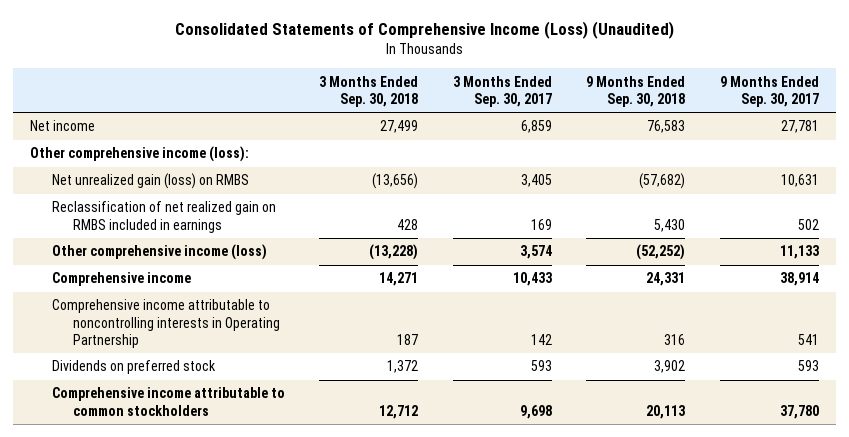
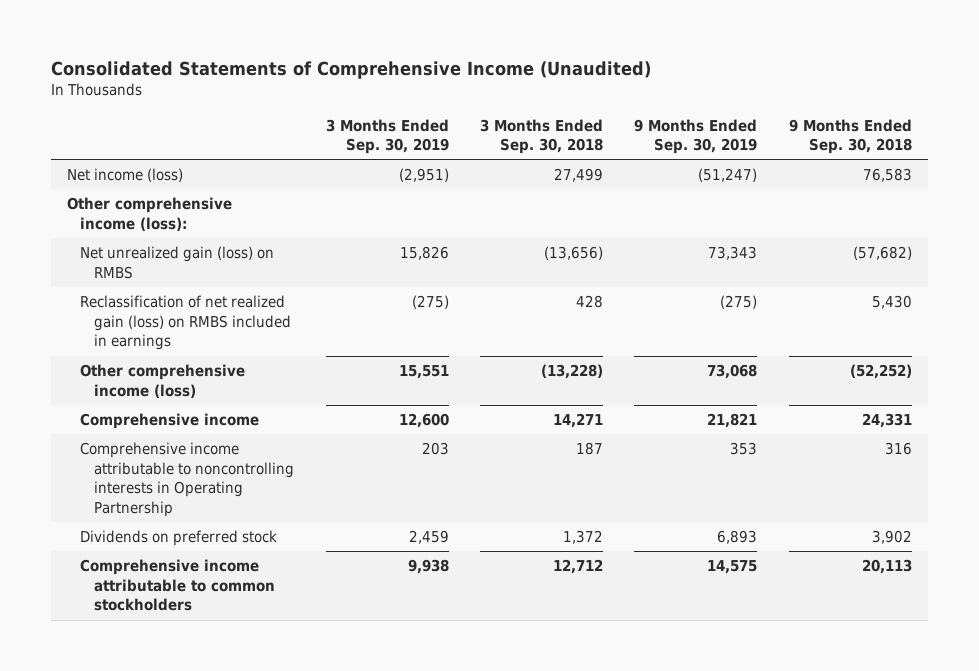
[174,21,674,40] Consolidated Statements of Comprehensive Income (Loss) (Unaudited) -> [50,60,651,79] Consolidated Statements of Comprehensive Income (Unaudited)
[452,75,552,108] 3 Months Ended Sep. 30, 2017 -> none
[720,75,820,108] 9 Months Ended Sep. 30, 2017 -> none
none -> [325,118,449,155] 3 Months Ended Sep. 30, 2019
none -> [634,118,758,155] 9 Months Ended Sep. 30, 2019
[30,120,96,132] Net income -> [66,168,183,183] Net income (loss)
[51,201,276,233] Reclassification of net realized gain on RMBS included in earnings -> [80,295,292,351] Reclassification of net realized gain (loss) on RMBS included in earnings

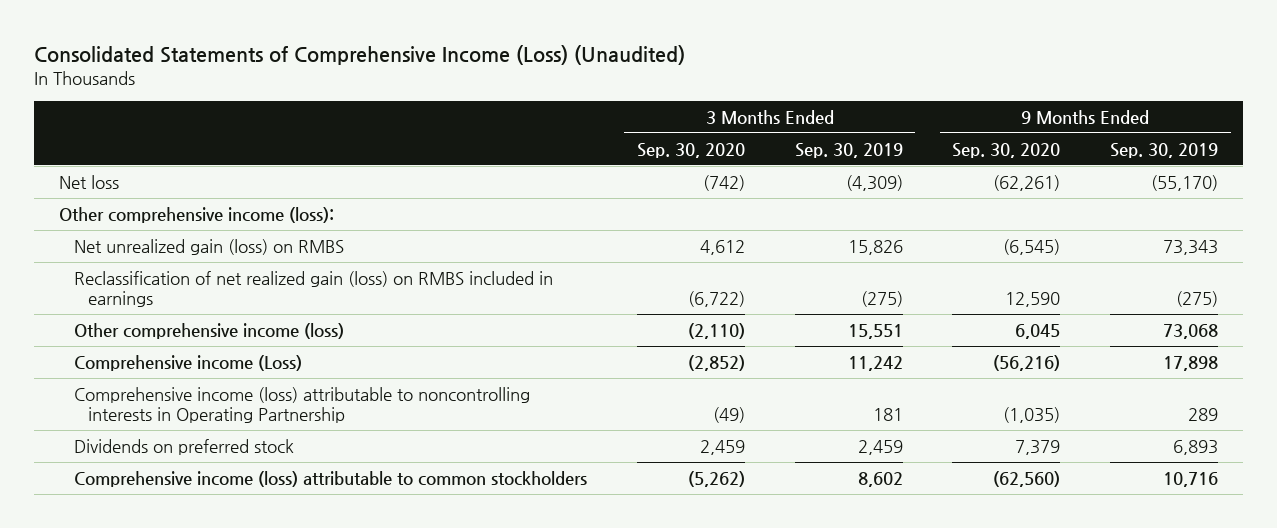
[50,60,651,79] Consolidated Statements of Comprehensive Income (Unaudited) -> [34,44,686,65] Consolidated Statements of Comprehensive Income (Loss) (Unaudited)
[480,118,604,155] 3 Months Ended Sep. 30, 2018 -> none
[788,118,912,155] 9 Months Ended Sep. 30, 2018 -> none
none -> [636,142,745,158] Sep. 30, 2020
none -> [952,142,1061,158] Sep. 30, 2020
[66,168,183,183] Net income (loss) -> [59,174,120,189] Net loss
[398,168,449,183] (2,951) -> [845,174,903,191] (4,309)
[698,168,758,183] (51,247) -> [1151,174,1219,191] (55,170)
[80,413,260,430] Comprehensive income -> [73,354,302,371] Comprehensive income (Loss)
[398,413,449,429] 12,600 -> [847,355,903,371] 11,242
[707,413,758,429] 21,821 -> [1163,355,1219,371] 17,898
[80,442,295,518] Comprehensive income attributable to noncontrolling interests in Operating Partnership -> [73,386,530,423] Comprehensive income (loss) attributable to noncontrolling interests in Operating Partnership
[421,442,449,456] 203 -> [872,407,903,421] 181
[730,442,758,456] 353 -> [1188,407,1219,421] 289
[80,559,276,612] Comprehensive income attributable to common stockholders -> [73,470,587,487] Comprehensive income (loss) attributable to common stockholders
[407,559,449,575] 9,938 -> [857,471,903,487] 8,602
[707,560,758,575] 14,575 -> [1163,471,1219,487] 10,716

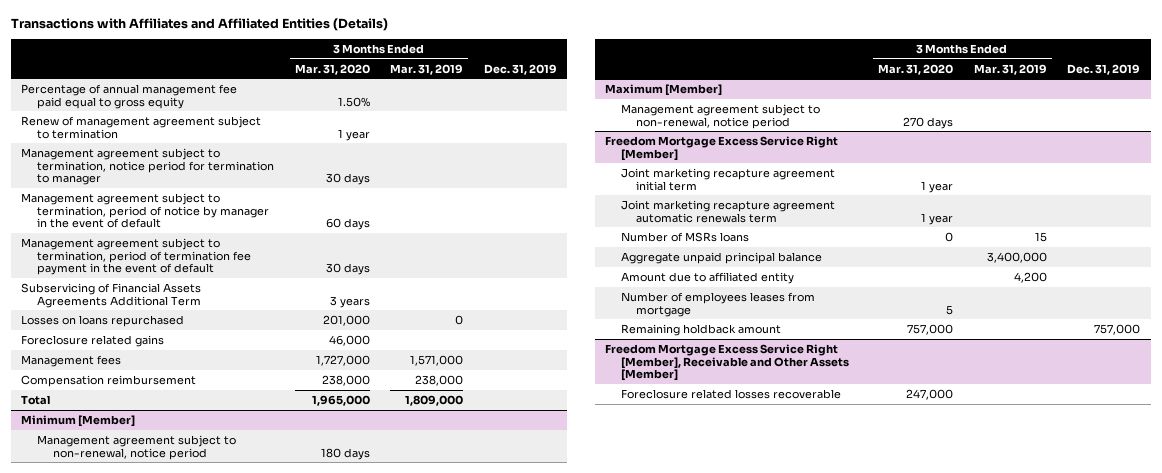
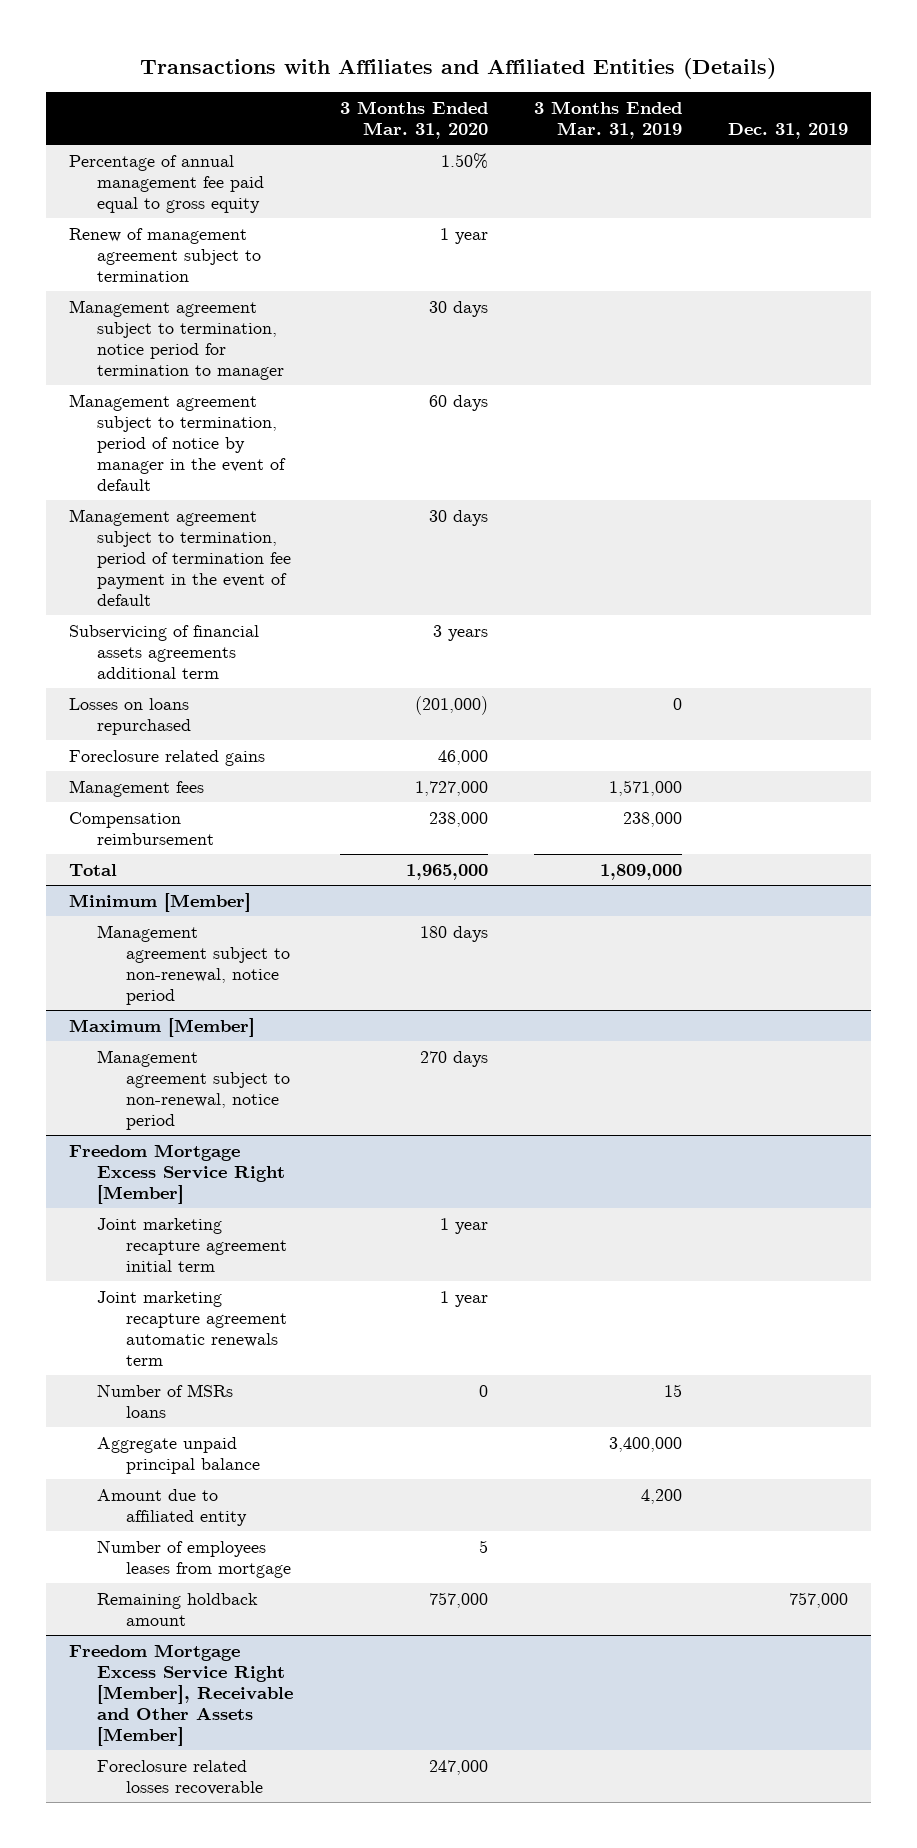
[21,282,202,308] Subservicing of Financial Assets Agreements Additional Term -> [68,624,259,679] Subservicing of financial assets agreements additional term
[322,314,370,326] 201,000 -> [414,695,488,715] (201,000)

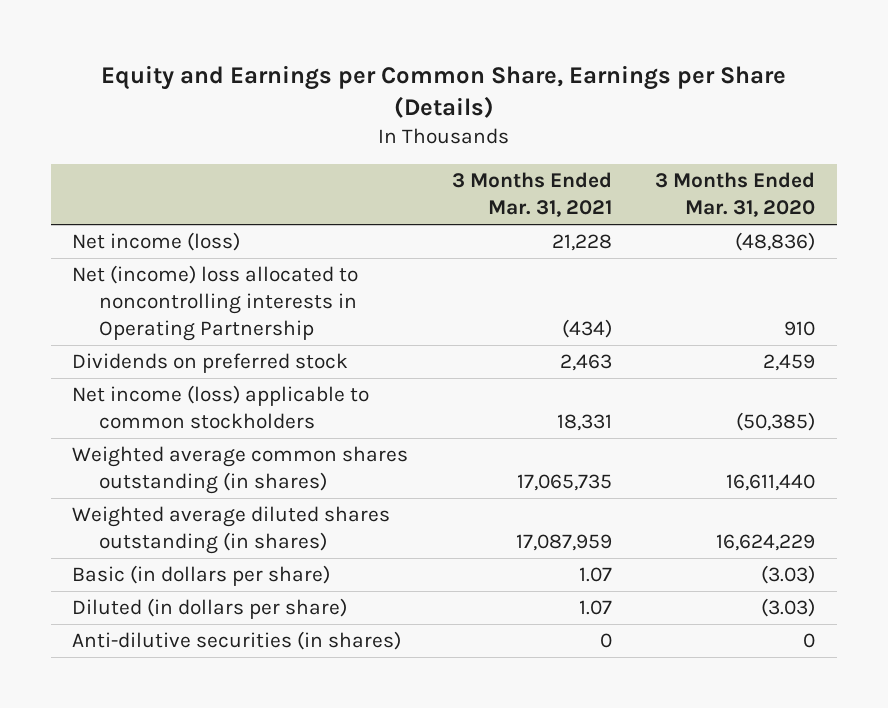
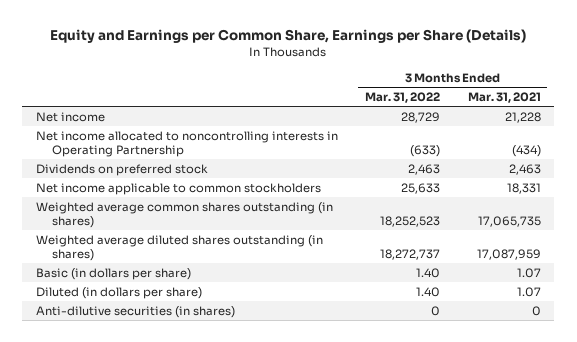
[655,172,816,218] 3 Months Ended Mar. 31, 2020 -> none
none -> [365,92,441,104] Mar. 31, 2022
[72,232,241,252] Net income (loss) -> [35,111,105,122] Net income
[72,265,359,342] Net (income) loss allocated to noncontrolling interests in Operating Partnership -> [35,130,338,157] Net income allocated to noncontrolling interests in Operating Partnership
[72,385,370,430] Net income (loss) applicable to common stockholders -> [35,182,321,195] Net income applicable to common stockholders

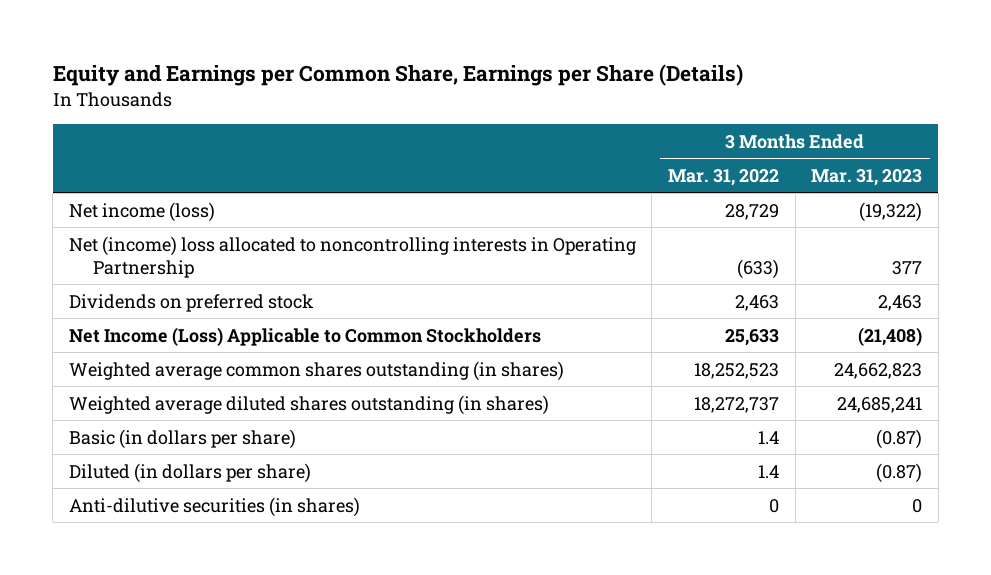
[467,92,541,104] Mar. 31, 2021 -> none
none -> [811,168,923,186] Mar. 31, 2023
[35,111,105,122] Net income -> [68,201,215,222] Net income (loss)
[35,130,338,157] Net income allocated to noncontrolling interests in Operating Partnership -> [68,235,636,278] Net (income) loss allocated to noncontrolling interests in Operating Partnership
[35,182,321,195] Net income applicable to common stockholders -> [68,326,541,346] Net Income (Loss) Applicable to Common Stockholders
[416,267,441,278] 1.40 -> [757,430,779,444] 1.4
[416,286,441,297] 1.40 -> [757,464,779,478] 1.4

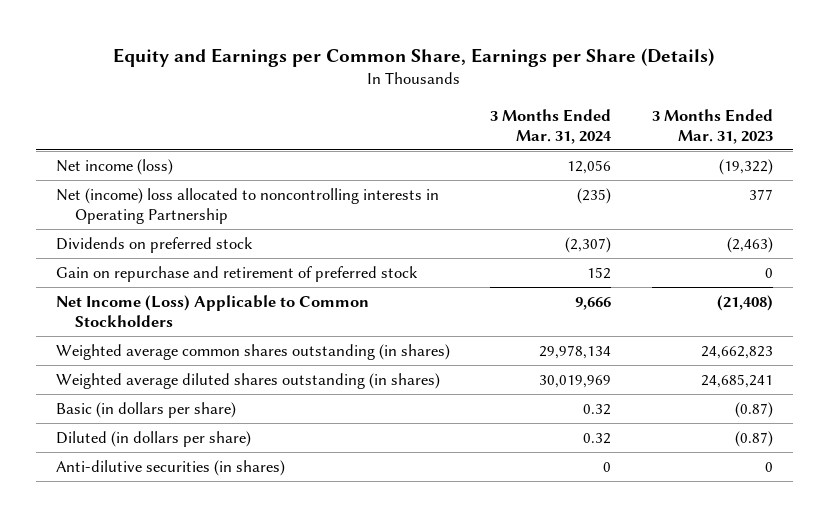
[667,168,779,186] Mar. 31, 2022 -> none
none -> [490,109,613,144] 3 Months Ended Mar. 31, 2024
[878,294,923,311] 2,463 -> [726,237,773,254] (2,463)
none -> [55,266,418,283] Gain on repurchase and retirement of preferred stock

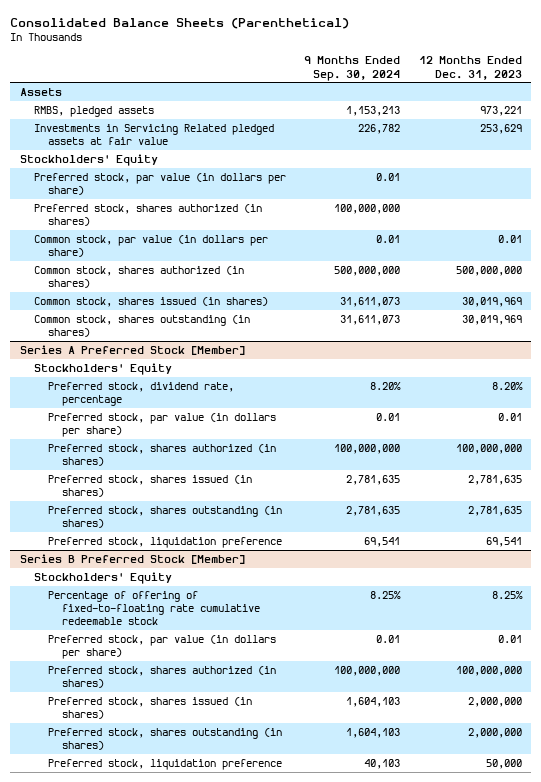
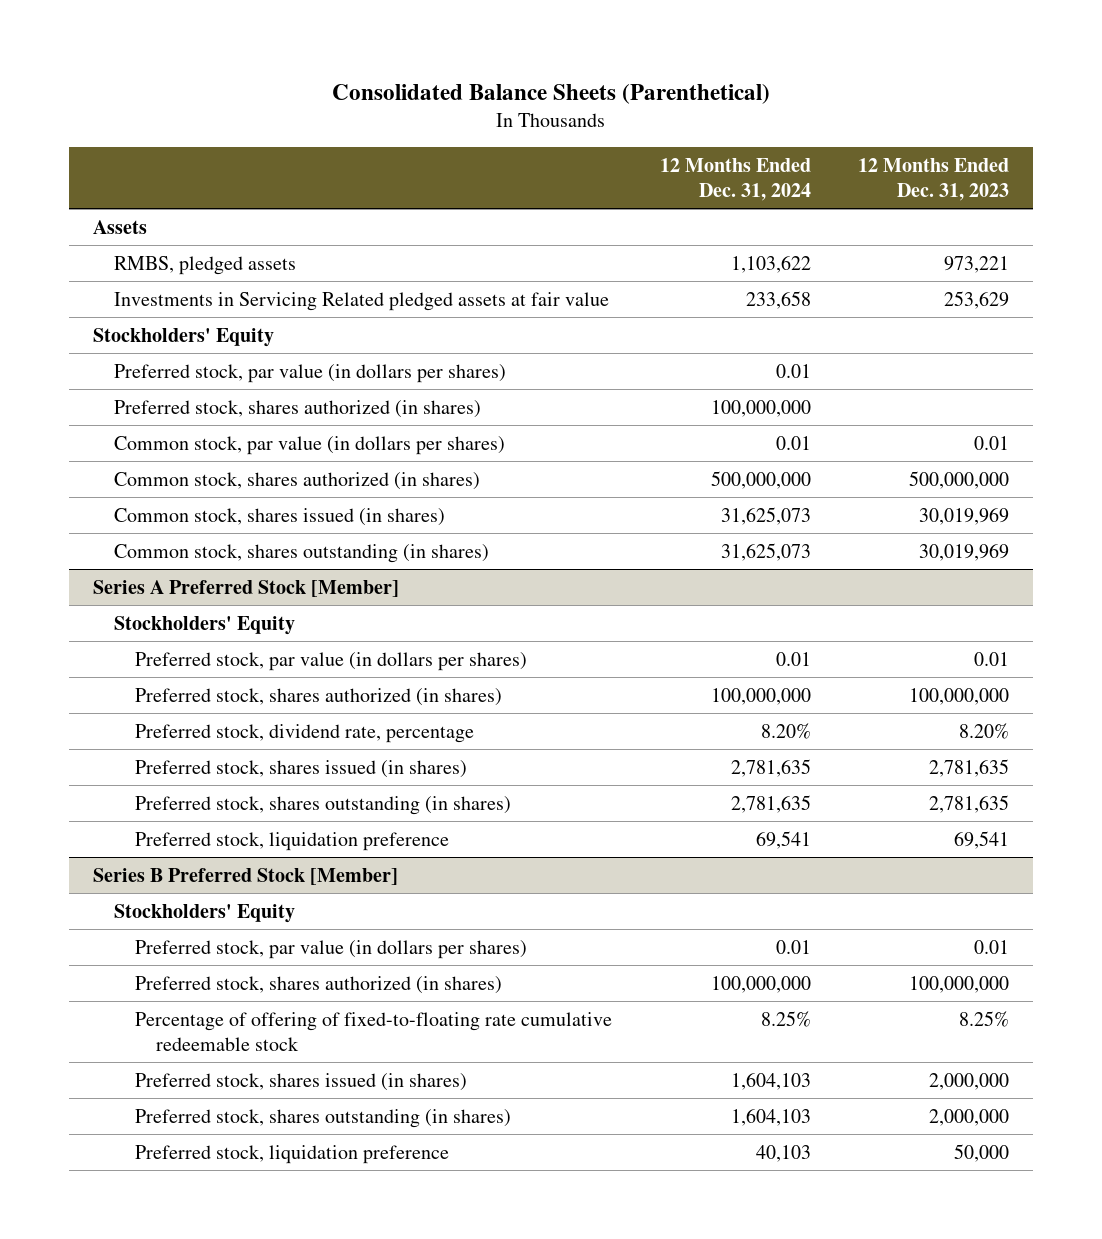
[304,56,401,81] 9 Months Ended Sep. 30, 2024 -> none
none -> [659,157,811,201] 12 Months Ended Dec. 31, 2024
[33,172,286,196] Preferred stock, par value (in dollars per share) -> [113,363,506,383] Preferred stock, par value (in dollars per shares)
[33,234,268,258] Common stock, par value (in dollars per share) -> [113,435,505,455] Common stock, par value (in dollars per shares)
[47,412,276,438] Preferred stock, par value (in dollars per share) -> [135,651,528,671] Preferred stock, par value (in dollars per shares)
[47,381,234,407] Preferred stock, dividend rate, percentage -> [135,723,475,743] Preferred stock, dividend rate, percentage
[47,634,276,660] Preferred stock, par value (in dollars per share) -> [135,939,528,959] Preferred stock, par value (in dollars per shares)
[47,590,261,626] Percentage of offering of fixed-to-floating rate cumulative redeemable stock -> [135,1011,613,1051] Percentage of offering of fixed-to-floating rate cumulative redeemable stock

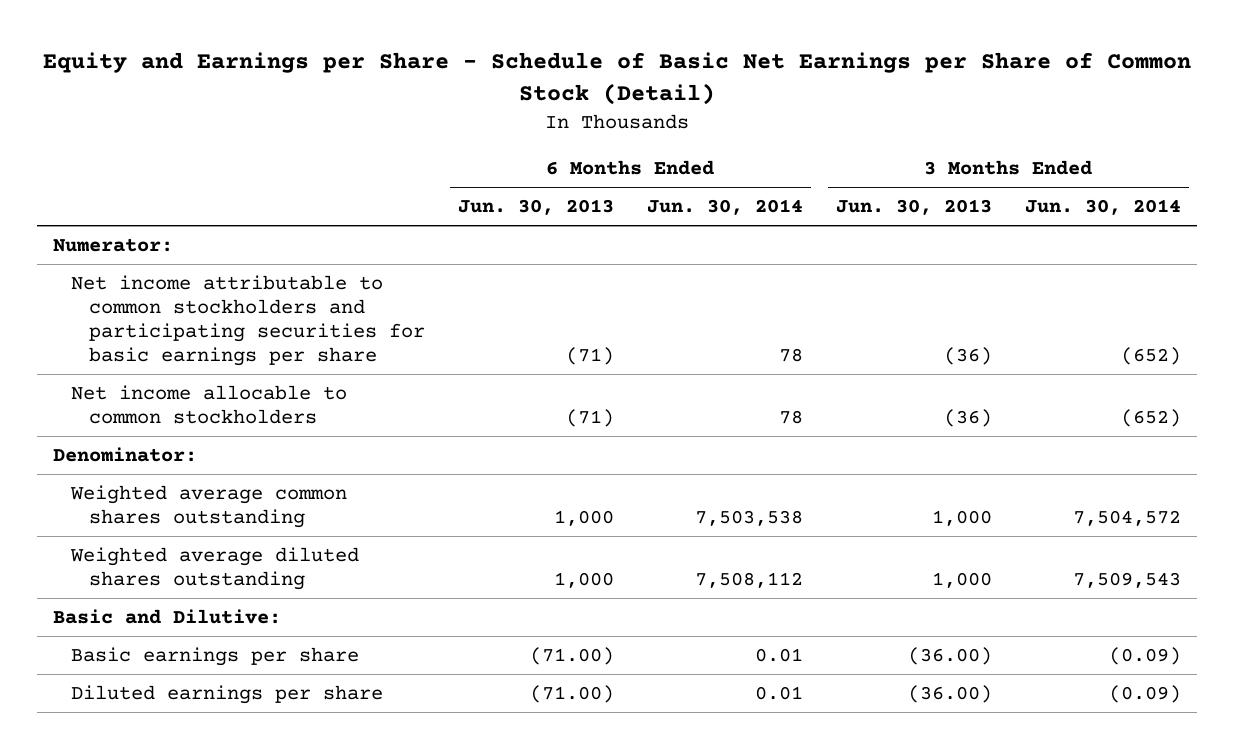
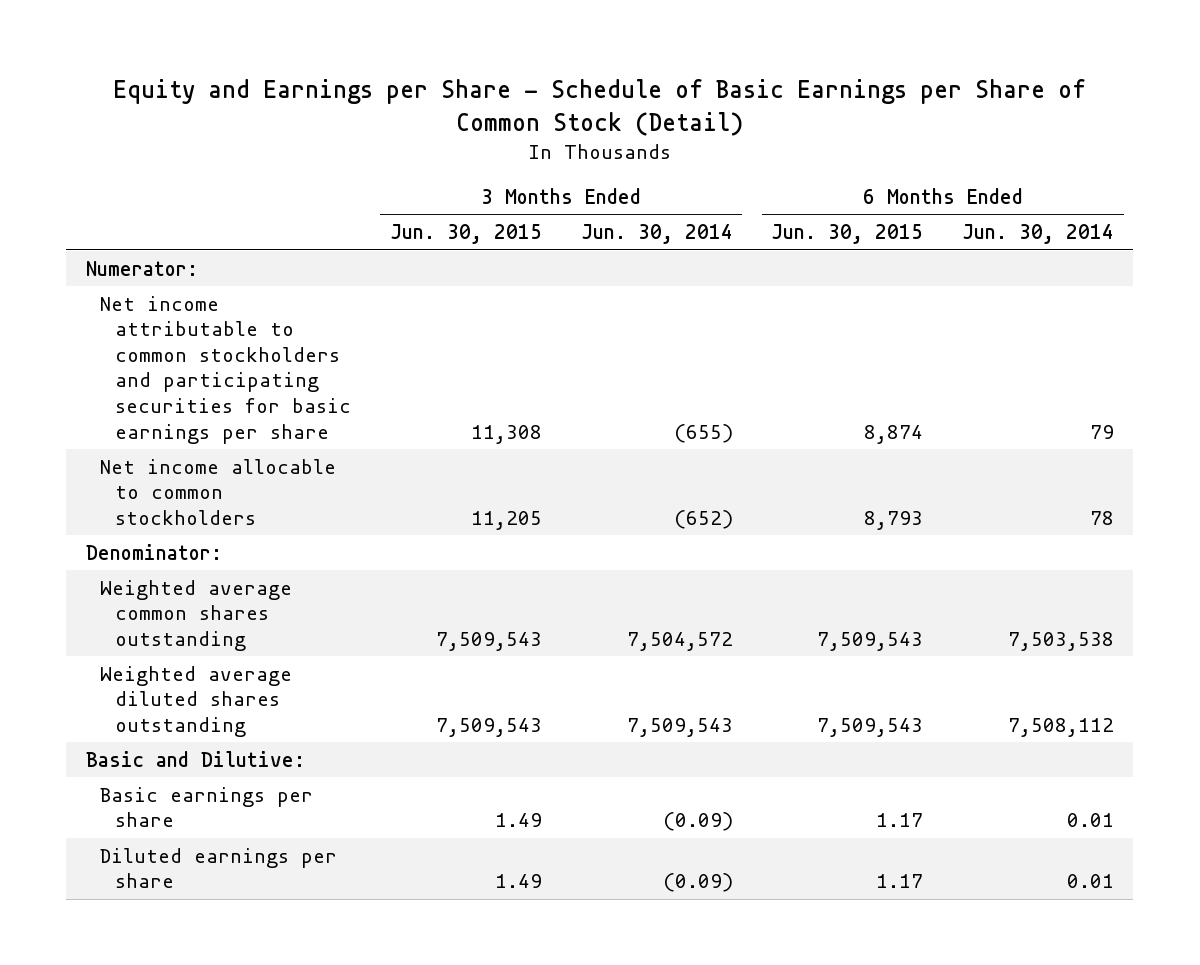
[42,52,1191,106] Equity and Earnings per Share - Schedule of Basic Net Earnings per Share of Common Stock (Detail) -> [112,79,1086,136] Equity and Earnings per Share - Schedule of Basic Earnings per Share of Common Stock (Detail)
[457,199,614,216] Jun. 30, 2013 -> none
[835,199,992,216] Jun. 30, 2013 -> none
none -> [389,224,542,245] Jun. 30, 2015
none -> [771,224,924,245] Jun. 30, 2015
[778,347,803,362] 78 -> [1090,424,1115,439] 79
[1120,346,1181,365] (652) -> [673,423,733,443] (655)

